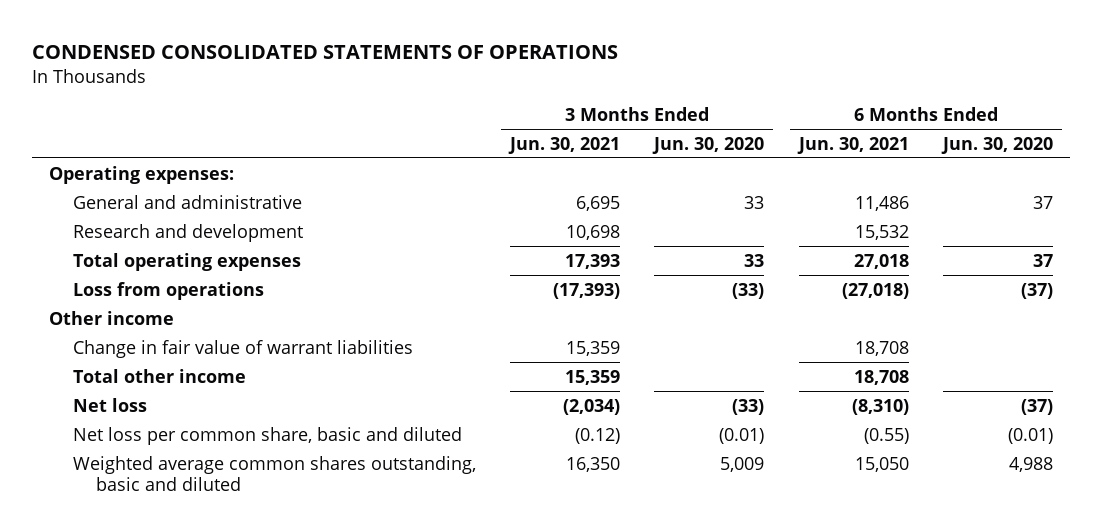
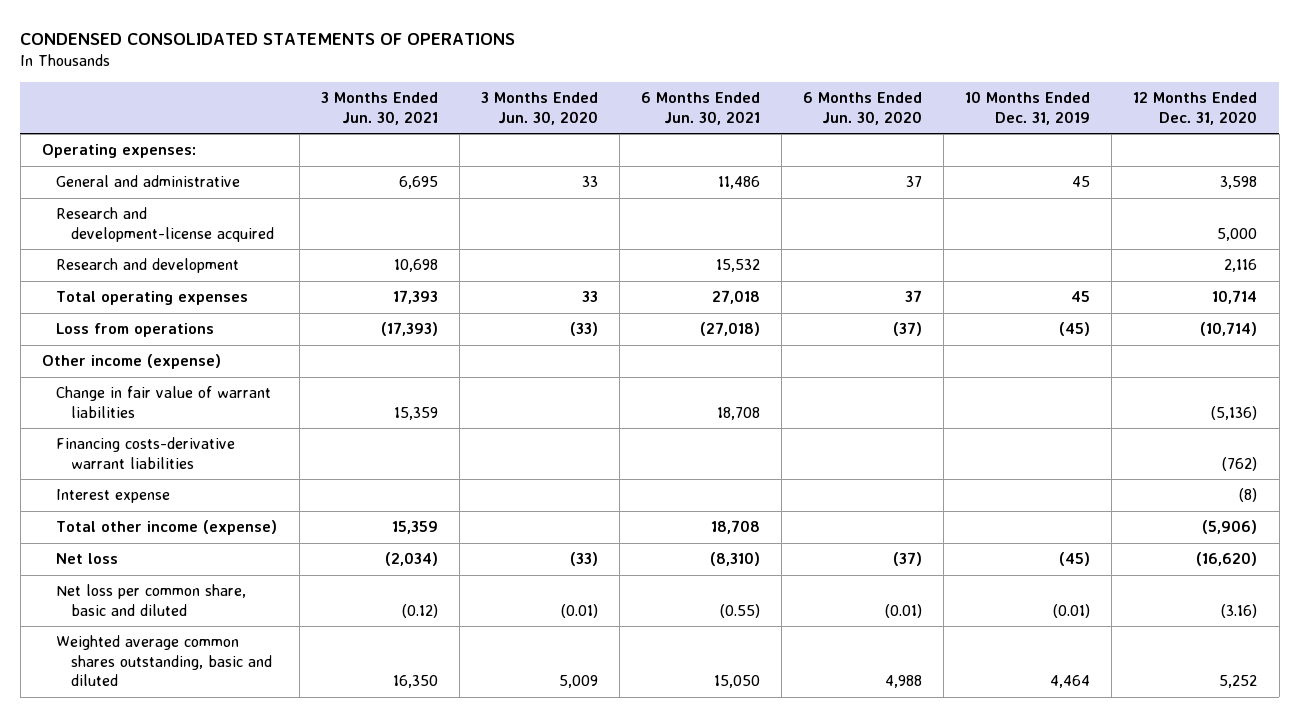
none -> [965,90,1091,125] 10 Months Ended Dec. 31, 2019
none -> [1133,91,1258,125] 12 Months Ended Dec. 31, 2020
none -> [56,207,275,242] Research and development-license acquired
[49,310,175,325] Other income -> [41,354,221,370] Other income (expense)
none -> [56,437,236,469] Financing costs-derivative warrant liabilities
none -> [56,489,171,504] Interest expense
[72,368,246,383] Total other income -> [56,520,278,536] Total other income (expense)

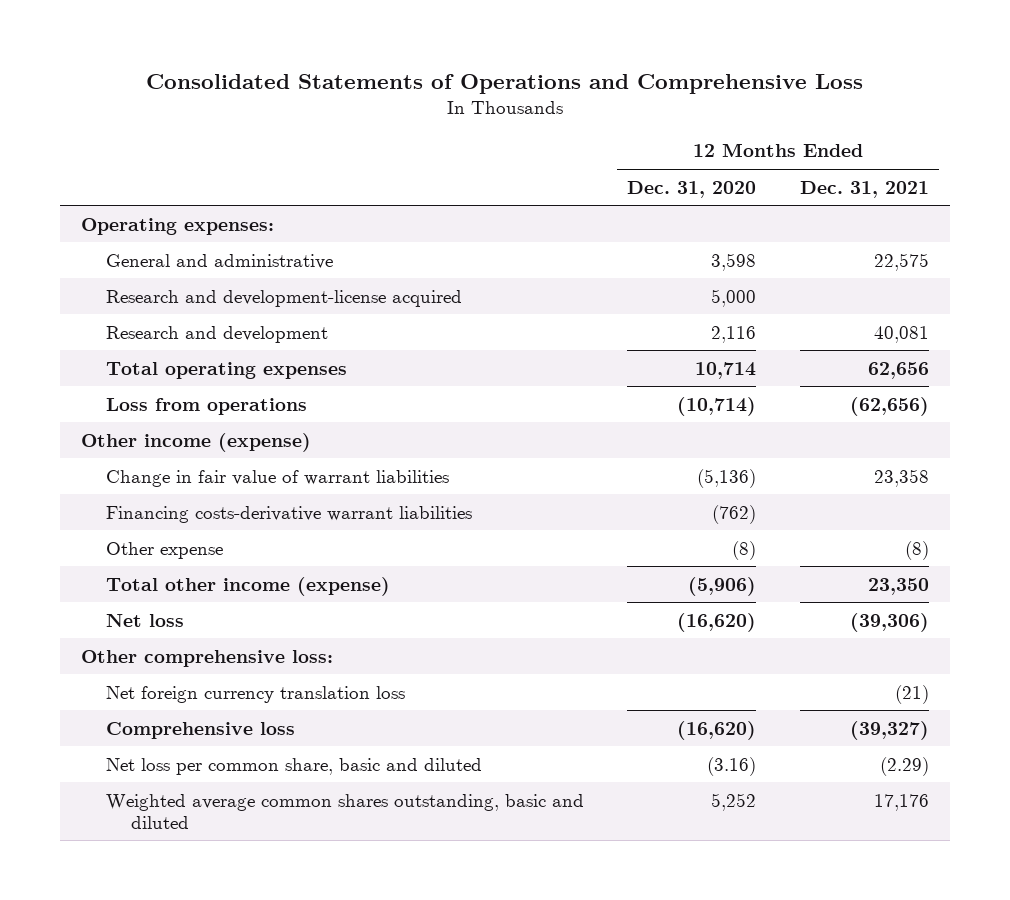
[20,32,516,45] CONDENSED CONSOLIDATED STATEMENTS OF OPERATIONS -> [146,73,864,94] Consolidated Statements of Operations and Comprehensive Loss
[320,91,438,125] 3 Months Ended Jun. 30, 2021 -> none
[480,91,598,125] 3 Months Ended Jun. 30, 2020 -> none
[640,91,760,125] 6 Months Ended Jun. 30, 2021 -> none
[803,91,923,125] 6 Months Ended Jun. 30, 2020 -> none
[965,90,1091,125] 10 Months Ended Dec. 31, 2019 -> none
none -> [799,180,929,198] Dec. 31, 2021
[56,489,171,504] Interest expense -> [106,541,224,559] Other expense
none -> [81,649,334,667] Other comprehensive loss:
none -> [106,685,406,703] Net foreign currency translation loss
none -> [106,721,296,739] Comprehensive loss

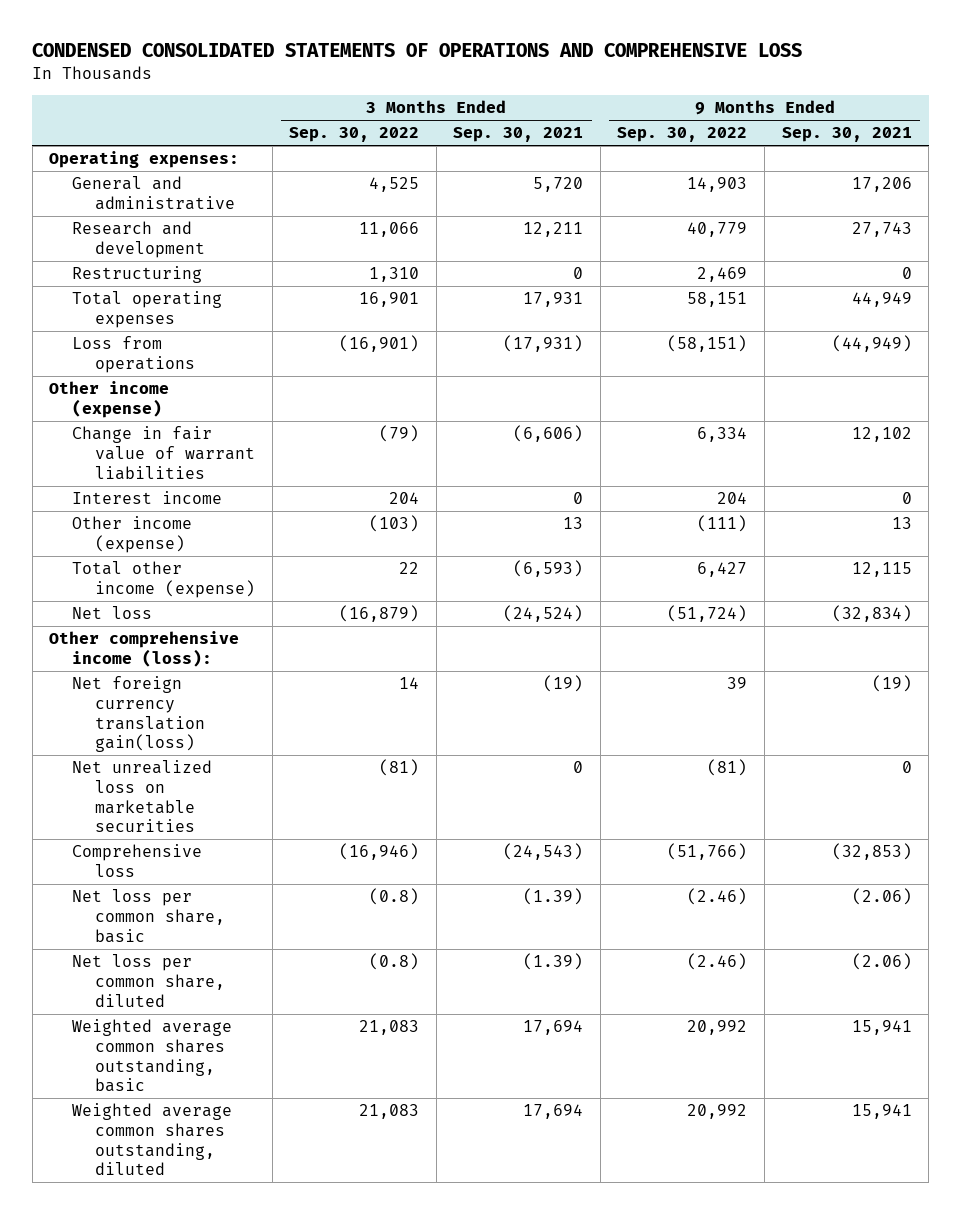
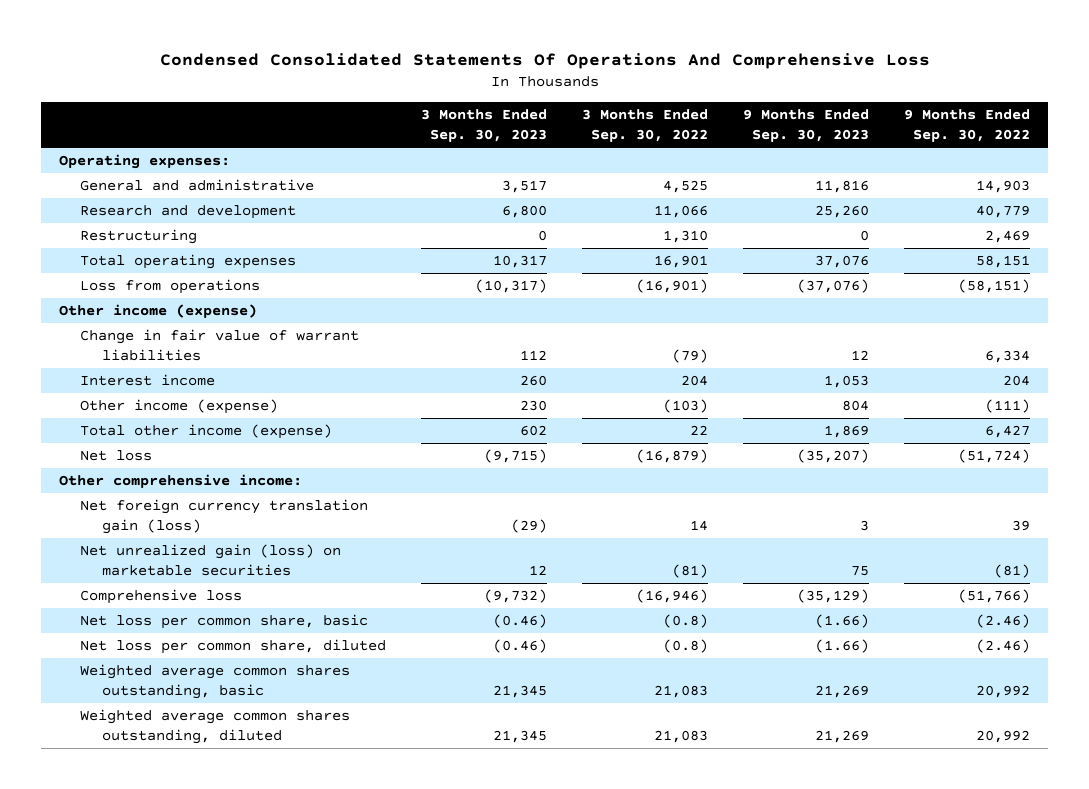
[32,43,803,58] CONDENSED CONSOLIDATED STATEMENTS OF OPERATIONS AND COMPREHENSIVE LOSS -> [159,53,930,70] Condensed Consolidated Statements Of Operations And Comprehensive Loss
[453,127,584,143] Sep. 30, 2021 -> none
[781,127,912,143] Sep. 30, 2021 -> none
none -> [421,108,548,143] 3 Months Ended Sep. 30, 2023
none -> [743,108,870,143] 9 Months Ended Sep. 30, 2023
[49,631,240,667] Other comprehensive income (loss): -> [58,474,302,489] Other comprehensive income:
[72,676,206,753] Net foreign currency translation gain(loss) -> [80,499,369,535] Net foreign currency translation gain (loss)
[72,760,213,833] Net unrealized loss on marketable securities -> [80,544,342,577] Net unrealized gain (loss) on marketable securities

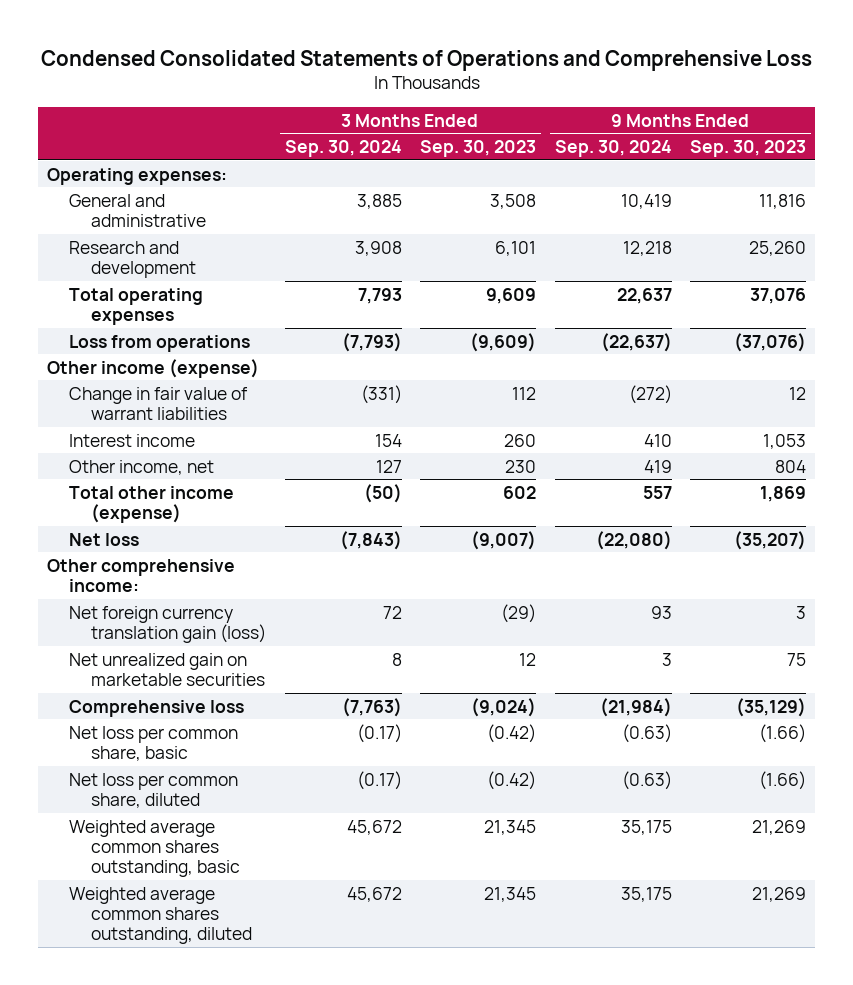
[159,53,930,70] Condensed Consolidated Statements Of Operations And Comprehensive Loss -> [40,49,812,71] Condensed Consolidated Statements of Operations and Comprehensive Loss
[582,108,709,143] 3 Months Ended Sep. 30, 2022 -> none
[904,108,1031,143] 9 Months Ended Sep. 30, 2022 -> none
none -> [284,139,402,157] Sep. 30, 2024
none -> [554,139,672,157] Sep. 30, 2024
[80,229,198,245] Restructuring -> none
[502,180,548,194] 3,517 -> [490,193,537,209] 3,508
[502,205,548,219] 6,800 -> [495,240,537,256] 6,101
[493,255,548,269] 10,317 -> [486,287,537,304] 9,609
[475,279,548,294] (10,317) -> [470,332,537,352] (9,609)
[80,399,279,415] Other income (expense) -> [69,459,215,475] Other income, net
[484,449,548,464] (9,715) -> [471,530,537,550] (9,007)
[80,544,342,577] Net unrealized gain (loss) on marketable securities -> [69,652,266,686] Net unrealized gain on marketable securities
[484,589,548,604] (9,732) -> [471,697,537,717] (9,024)
[493,614,548,629] (0.46) -> [487,723,537,743] (0.42)
[493,639,548,654] (0.46) -> [487,770,537,790] (0.42)

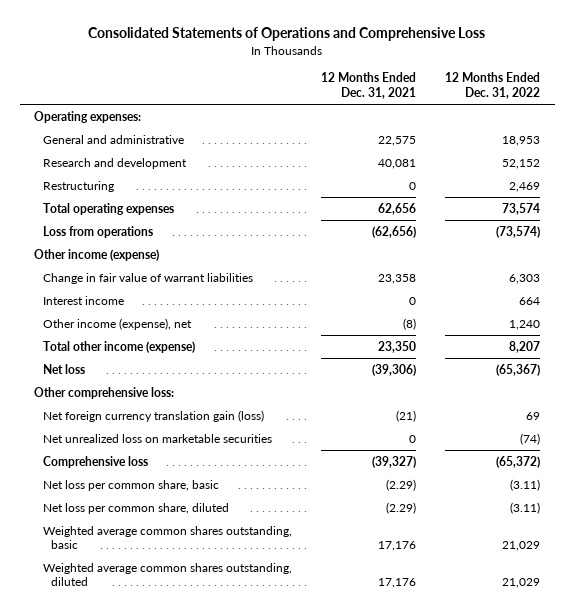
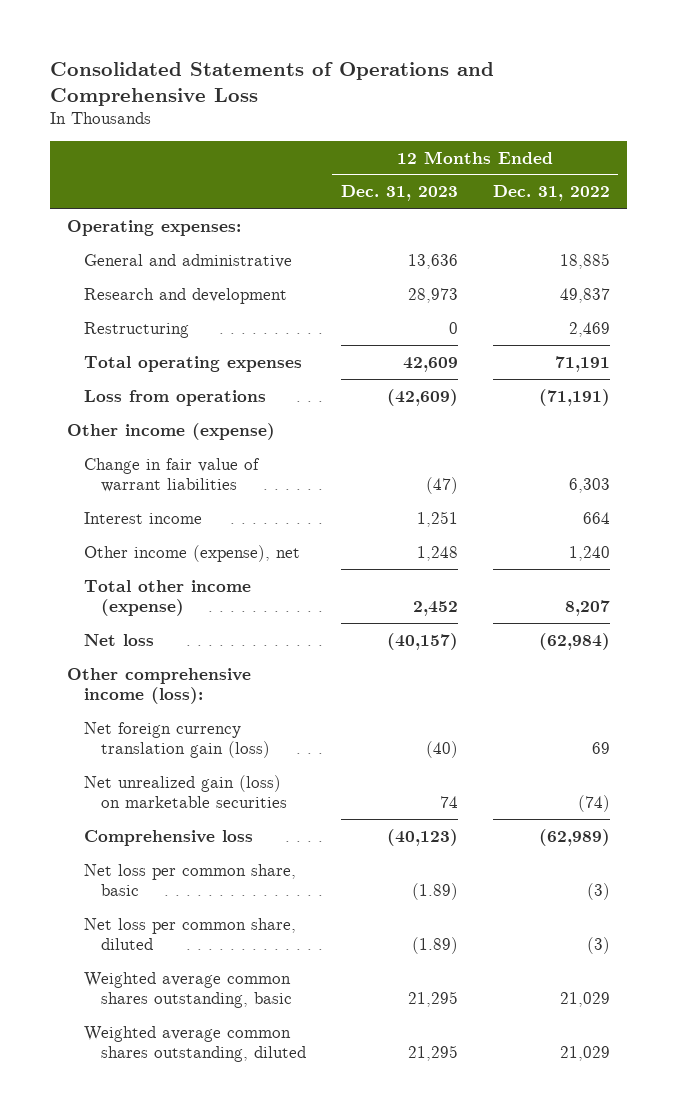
[321,72,417,100] 12 Months Ended Dec. 31, 2021 -> none
none -> [340,185,458,202] Dec. 31, 2023
[502,135,541,146] 18,953 -> [559,252,610,269] 18,885
[502,158,541,169] 52,152 -> [559,287,610,303] 49,837
[502,202,541,215] 73,574 -> [554,355,610,372] 71,191
[496,225,541,238] (73,574) -> [538,388,610,406] (71,191)
[496,363,541,376] (65,367) -> [538,632,610,650] (62,984)
[34,386,175,399] Other comprehensive loss: -> [67,667,252,705] Other comprehensive income (loss):
[42,433,272,443] Net unrealized loss on marketable securities -> [84,774,287,809] Net unrealized gain (loss) on marketable securities
[496,455,541,468] (65,372) -> [538,828,610,846] (62,989)
[510,478,541,491] (3.11) -> [586,883,610,901] (3)
[510,501,541,514] (3.11) -> [586,937,610,955] (3)

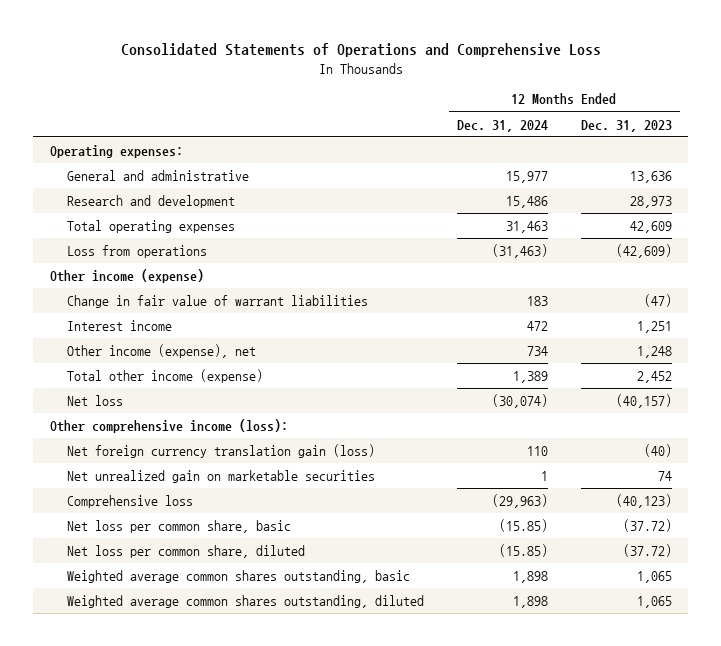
[492,185,610,202] Dec. 31, 2022 -> none
none -> [456,119,548,132] Dec. 31, 2024
[84,321,190,338] Restructuring -> none
[84,774,287,809] Net unrealized gain (loss) on marketable securities -> [67,469,376,483] Net unrealized gain on marketable securities
[411,883,458,901] (1.89) -> [622,518,672,532] (37.72)
[411,937,458,955] (1.89) -> [622,543,672,557] (37.72)
[407,991,458,1008] 21,295 -> [636,570,672,583] 1,065
[407,1045,458,1062] 21,295 -> [636,595,672,608] 1,065

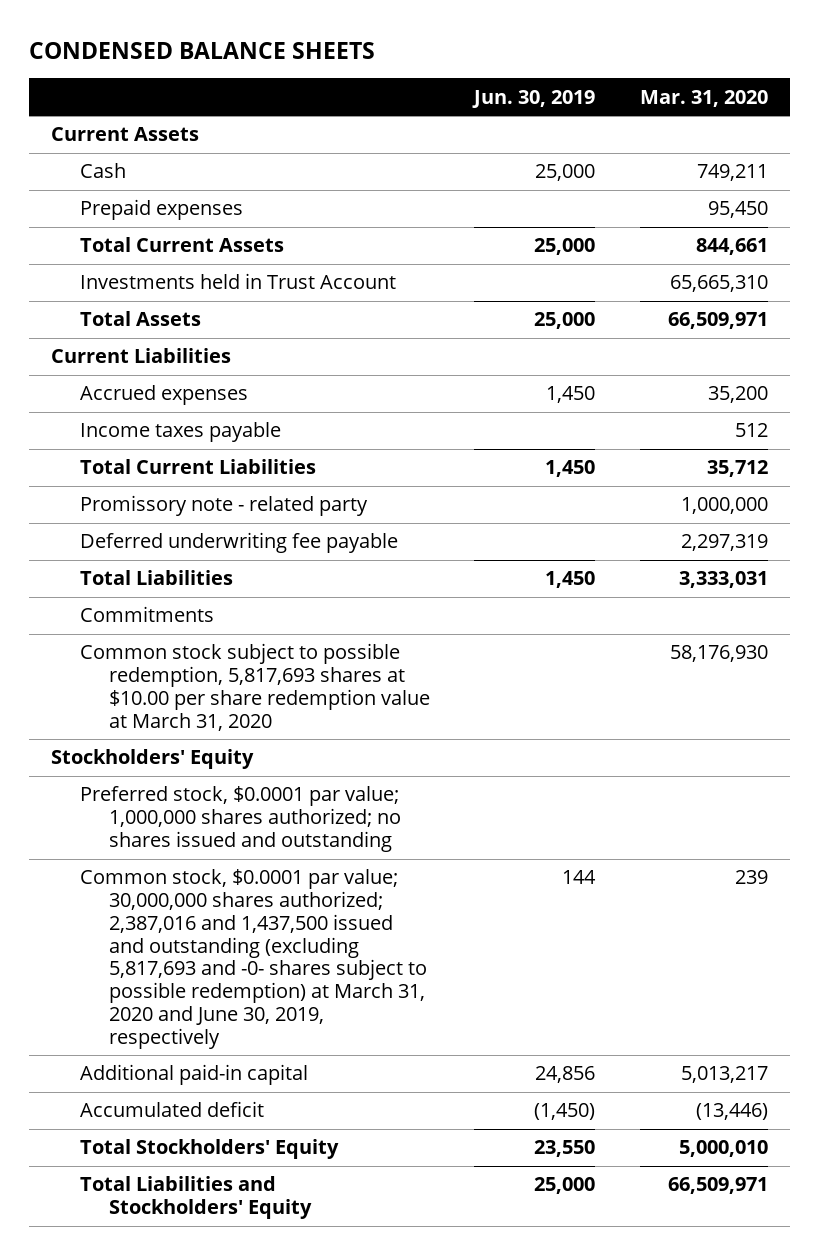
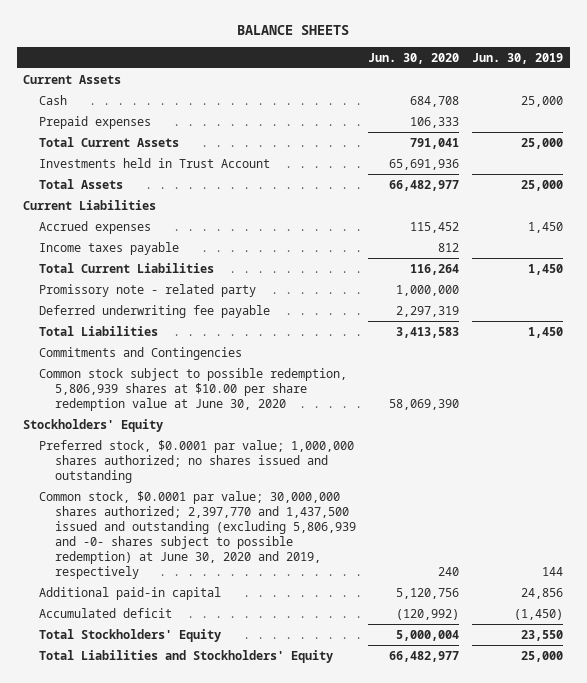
[28,41,375,59] CONDENSED BALANCE SHEETS -> [237,25,350,36] BALANCE SHEETS
[639,89,768,107] Mar. 31, 2020 -> none
none -> [368,52,460,64] Jun. 30, 2020
[79,606,214,623] Commitments -> [38,346,242,360] Commitments and Contingencies
[79,643,430,731] Common stock subject to possible redemption, 5,817,693 shares at $10.00 per share redemption value at March 31, 2020 -> [38,367,347,411] Common stock subject to possible redemption, 5,806,939 shares at $10.00 per share redemption value at June 30, 2020
[79,869,427,1049] Common stock, $0.0001 par value; 30,000,000 shares authorized; 2,387,016 and 1,437,500 issued and outstanding (excluding 5,817,693 and -0- shares subject to possible redemption) at March 31, 2020 and June 30, 2019, respectively -> [38,490,356,580] Common stock, $0.0001 par value; 30,000,000 shares authorized; 2,397,770 and 1,437,500 issued and outstanding (excluding 5,806,939 and -0- shares subject to possible redemption) at June 30, 2020 and 2019, respectively

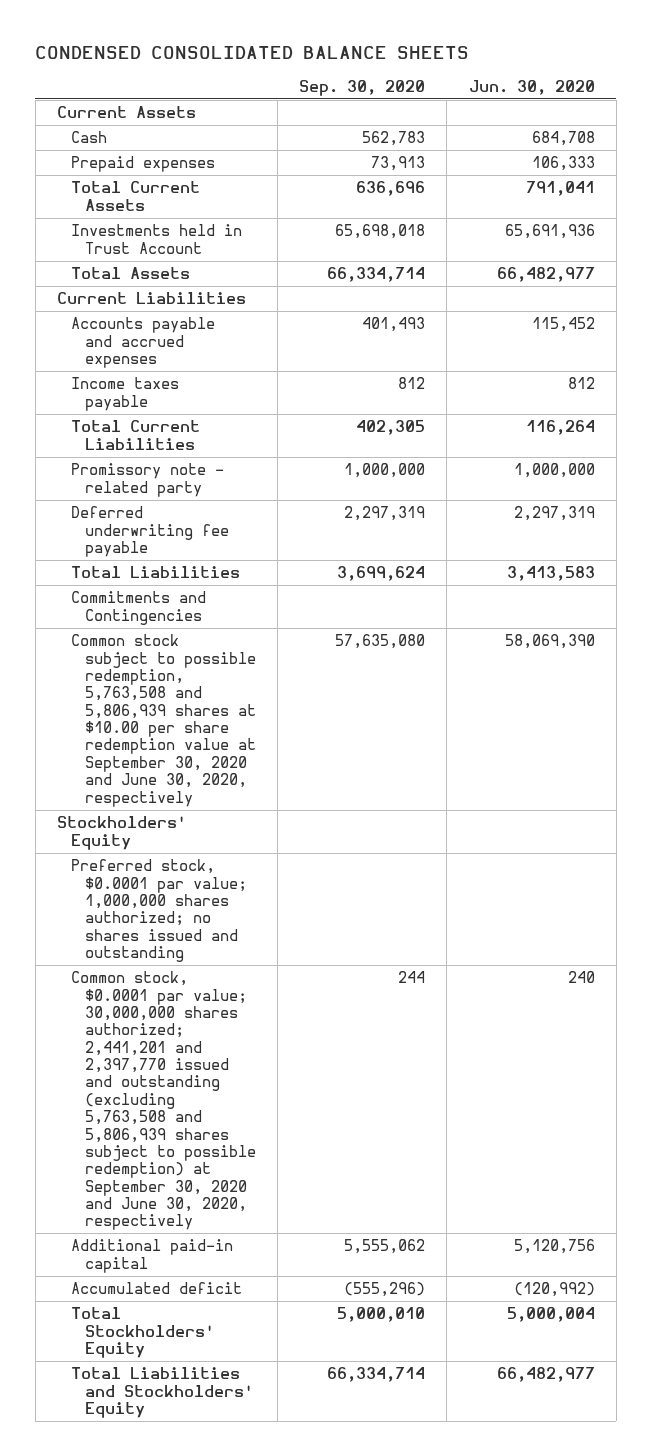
[237,25,350,36] BALANCE SHEETS -> [35,45,470,59] CONDENSED CONSOLIDATED BALANCE SHEETS
[472,52,564,64] Jun. 30, 2019 -> none
none -> [299,79,426,96] Sep. 30, 2020
[38,220,151,234] Accrued expenses -> [70,317,215,369] Accounts payable and accrued expenses
[38,367,347,411] Common stock subject to possible redemption, 5,806,939 shares at $10.00 per share redemption value at June 30, 2020 -> [70,634,256,807] Common stock subject to possible redemption, 5,763,508 and 5,806,939 shares at $10.00 per share redemption value at September 30, 2020 and June 30, 2020, respectively
[38,490,356,580] Common stock, $0.0001 par value; 30,000,000 shares authorized; 2,397,770 and 1,437,500 issued and outstanding (excluding 5,806,939 and -0- shares subject to possible redemption) at June 30, 2020 and 2019, respectively -> [70,971,256,1231] Common stock, $0.0001 par value; 30,000,000 shares authorized; 2,441,201 and 2,397,770 issued and outstanding (excluding 5,763,508 and 5,806,939 shares subject to possible redemption) at September 30, 2020 and June 30, 2020, respectively

